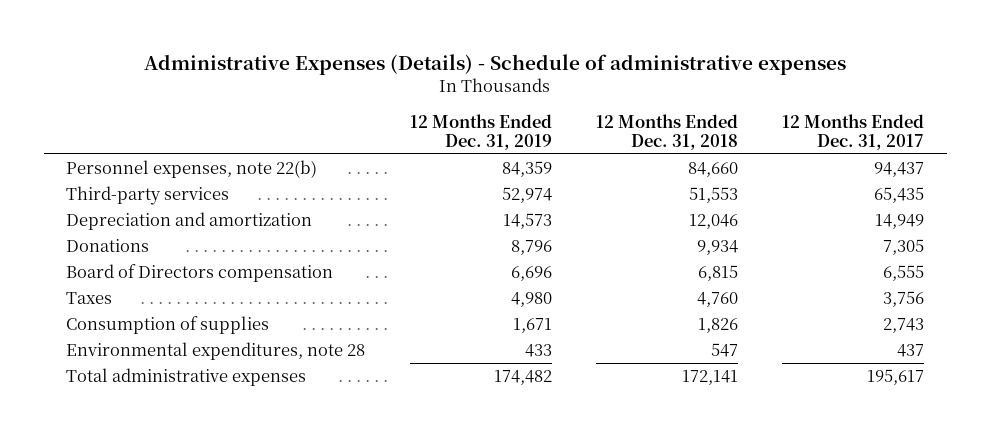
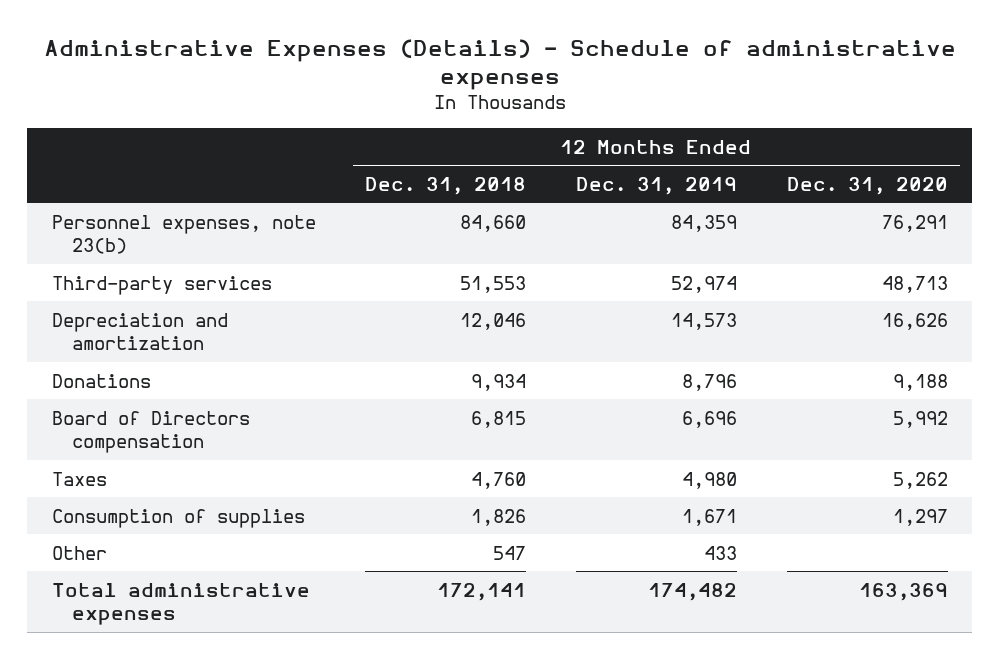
[782,113,925,150] 12 Months Ended Dec. 31, 2017 -> none
none -> [786,176,948,195] Dec. 31, 2020
[66,160,318,179] Personnel expenses, note 22(b) -> [51,214,316,255] Personnel expenses, note 23(b)
[66,342,366,361] Environmental expenditures, note 28 -> [51,545,107,560] Other

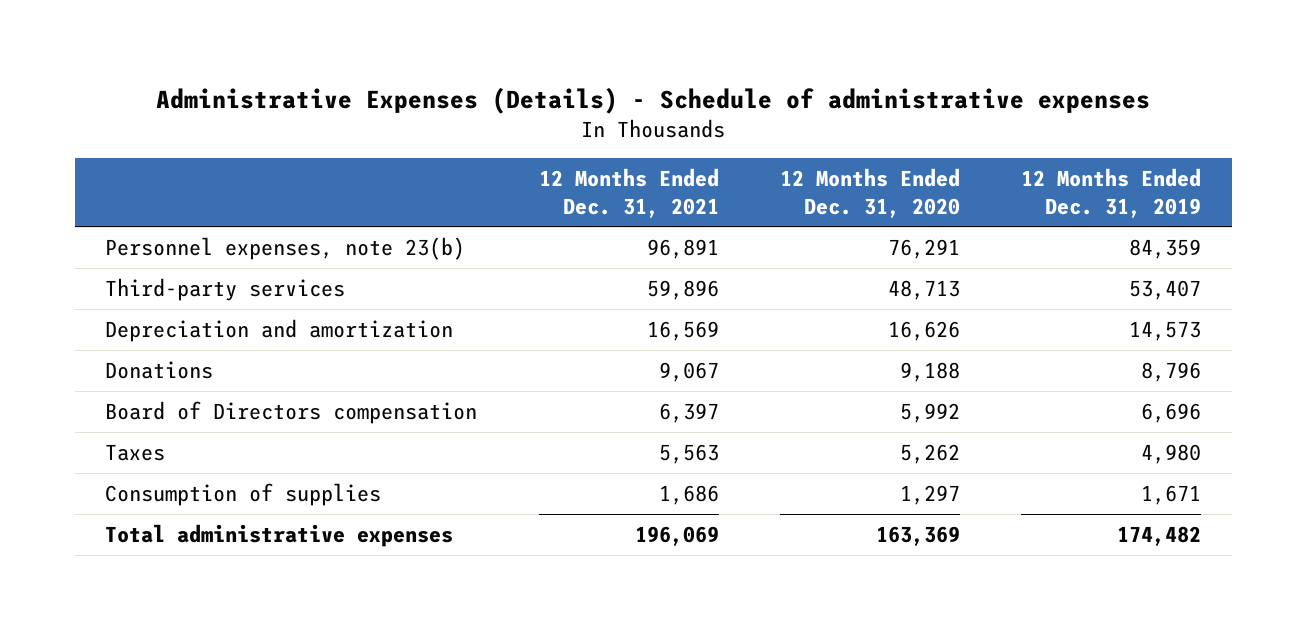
[365,176,527,195] Dec. 31, 2018 -> none
none -> [538,167,719,218] 12 Months Ended Dec. 31, 2021
[670,275,737,293] 52,974 -> [1129,279,1202,300] 53,407
[51,545,107,560] Other -> none

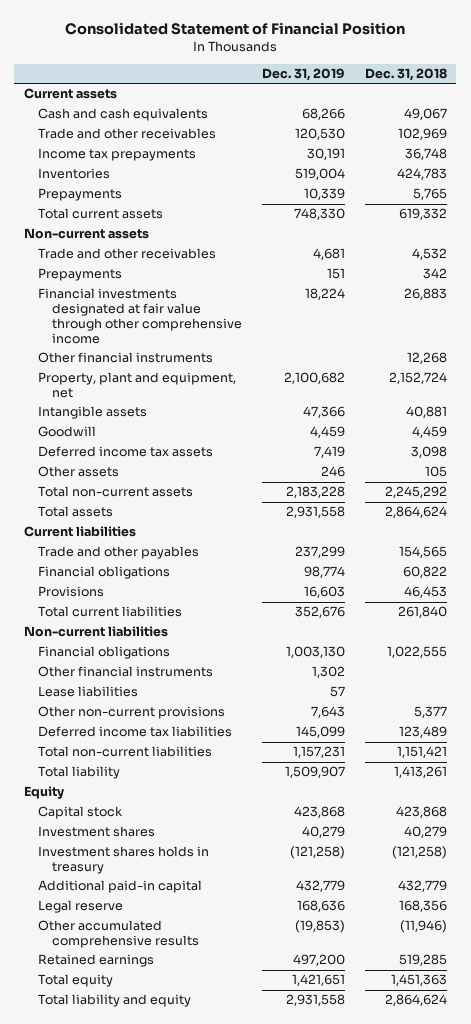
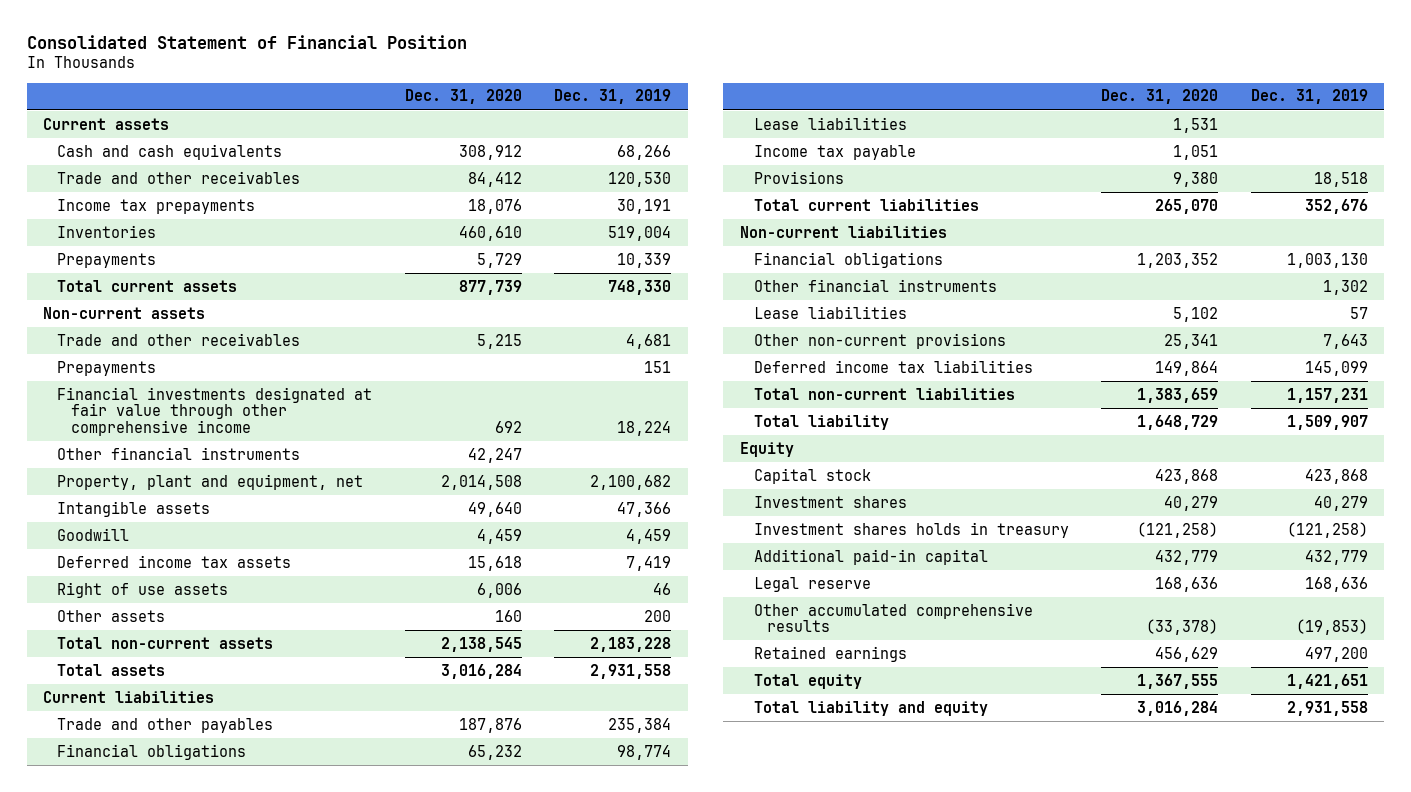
[364,67,447,81] Dec. 31, 2018 -> none
none -> [404,89,522,105] Dec. 31, 2020
none -> [57,581,229,598] Right of use assets
[320,466,345,478] 246 -> [644,609,672,622] 200
[294,546,345,559] 237,299 -> [608,717,672,733] 235,384
none -> [753,116,907,130] Lease liabilities
none -> [753,144,916,160] Income tax payable
[303,586,345,599] 16,603 -> [1313,171,1368,187] 18,518

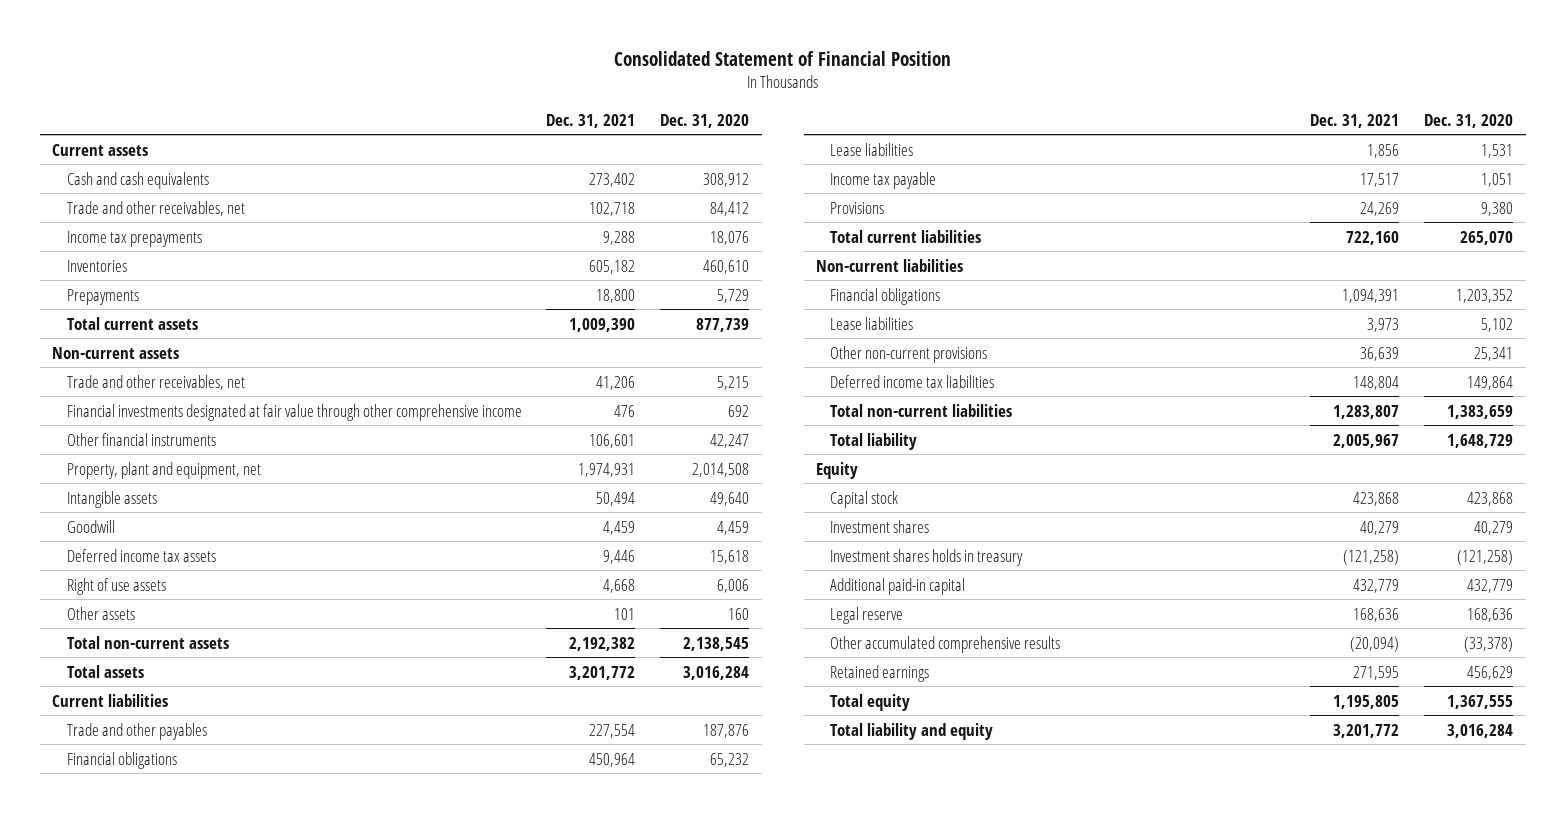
[554,89,672,105] Dec. 31, 2019 -> none
none -> [546,113,636,128] Dec. 31, 2021
[57,170,301,184] Trade and other receivables -> [66,200,245,216] Trade and other receivables, net
[57,360,157,376] Prepayments -> none
[57,332,301,346] Trade and other receivables -> [66,374,245,390] Trade and other receivables, net
[753,278,997,292] Other financial instruments -> none

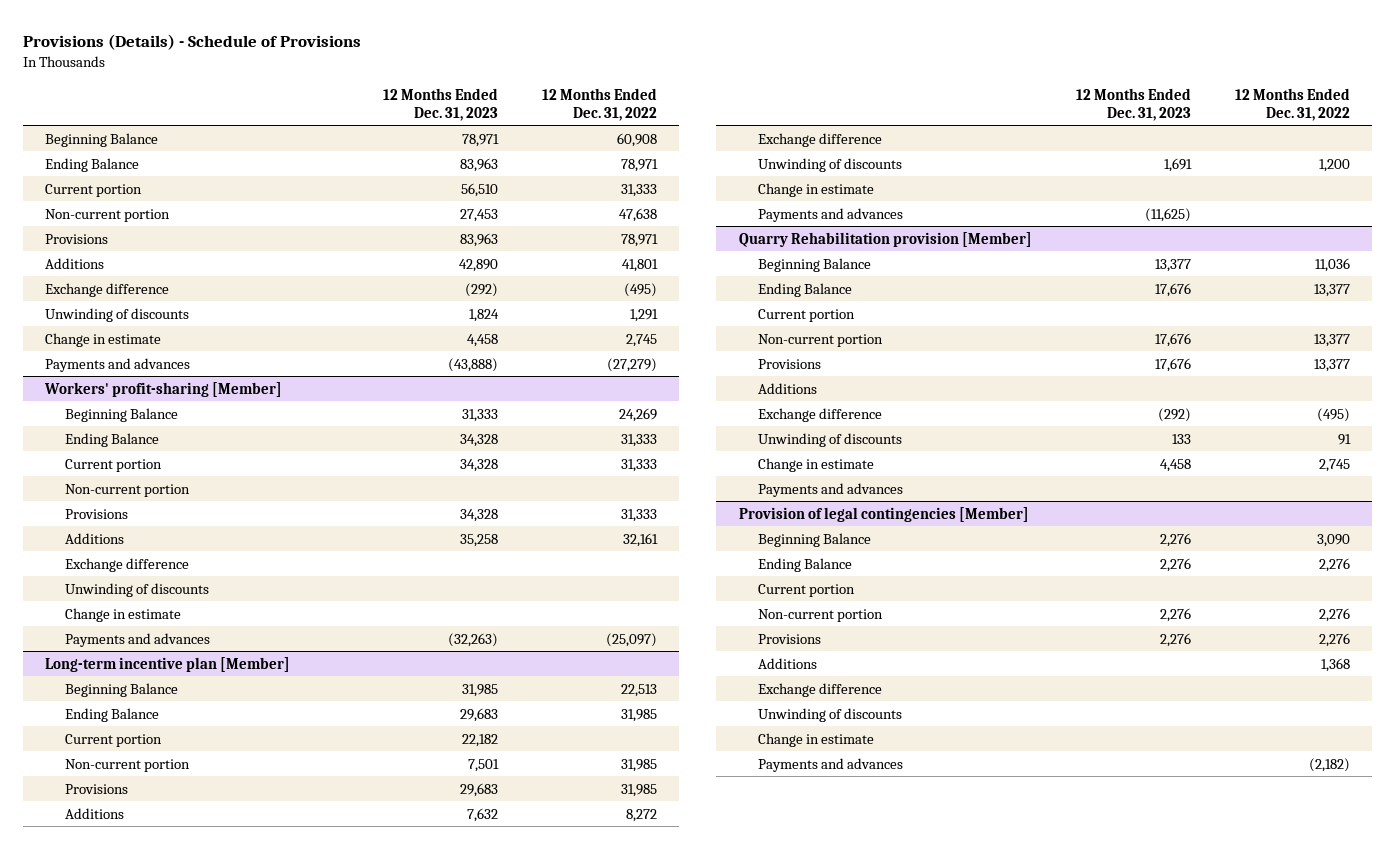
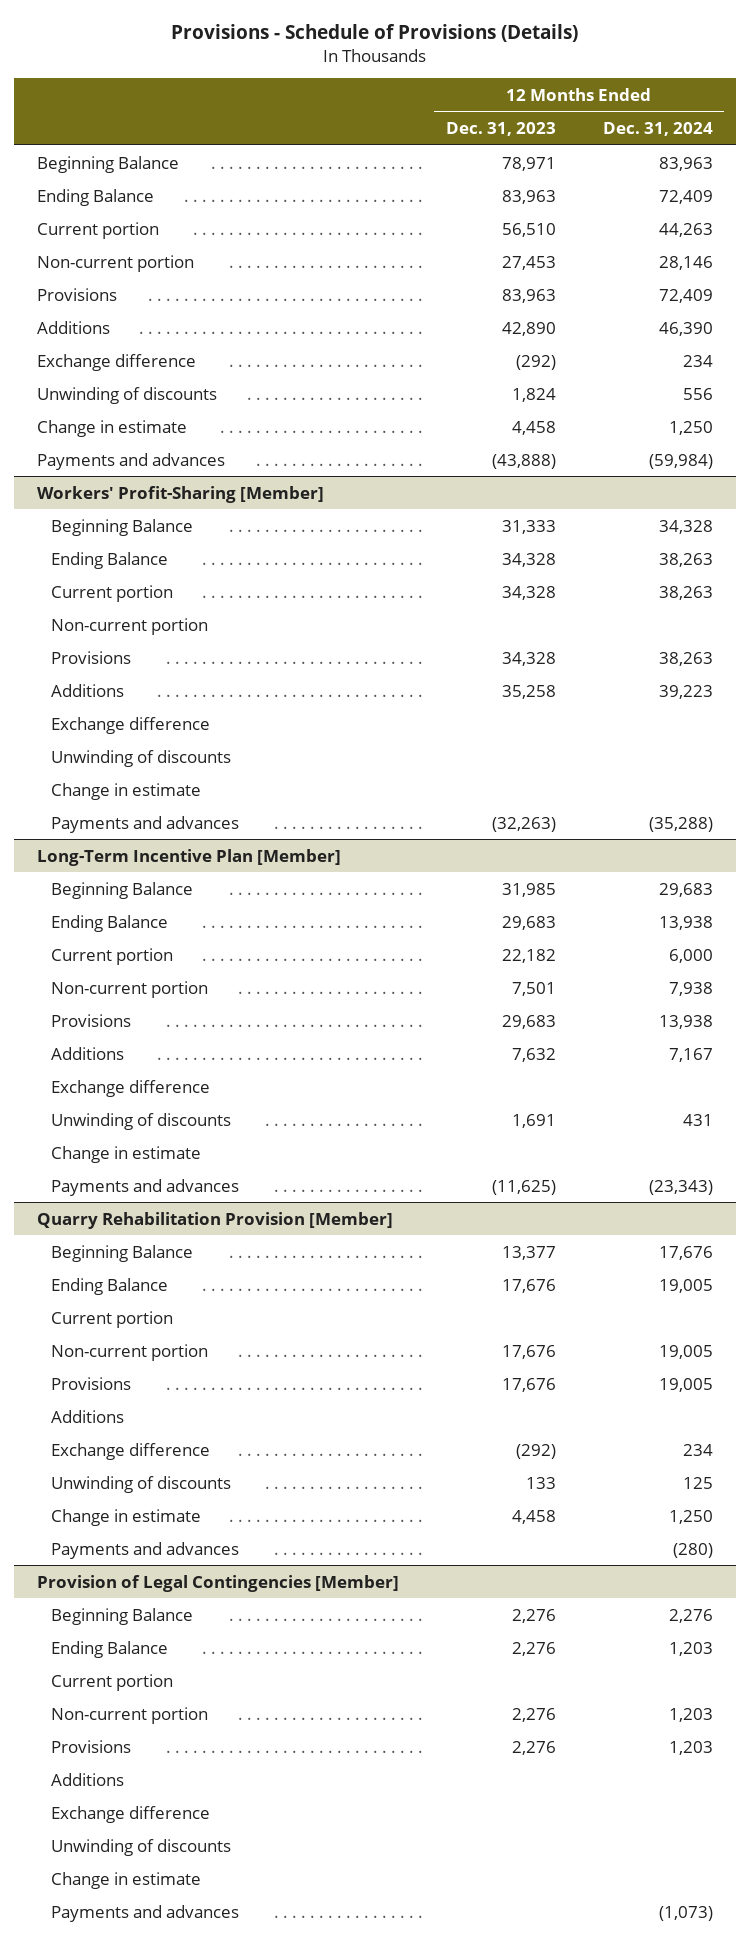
[23,33,362,50] Provisions (Details) - Schedule of Provisions -> [170,24,578,43] Provisions - Schedule of Provisions (Details)
[541,87,657,121] 12 Months Ended Dec. 31, 2022 -> none
none -> [602,121,713,136] Dec. 31, 2024
[44,381,283,397] Workers' profit-sharing [Member] -> [37,485,325,503] Workers' Profit-Sharing [Member]
[45,656,291,672] Long-term incentive plan [Member] -> [37,848,342,866] Long-Term Incentive Plan [Member]
[738,231,1032,247] Quarry Rehabilitation provision [Member] -> [37,1211,394,1229] Quarry Rehabilitation Provision [Member]
[738,506,1029,522] Provision of legal contingencies [Member] -> [37,1574,400,1592] Provision of Legal Contingencies [Member]

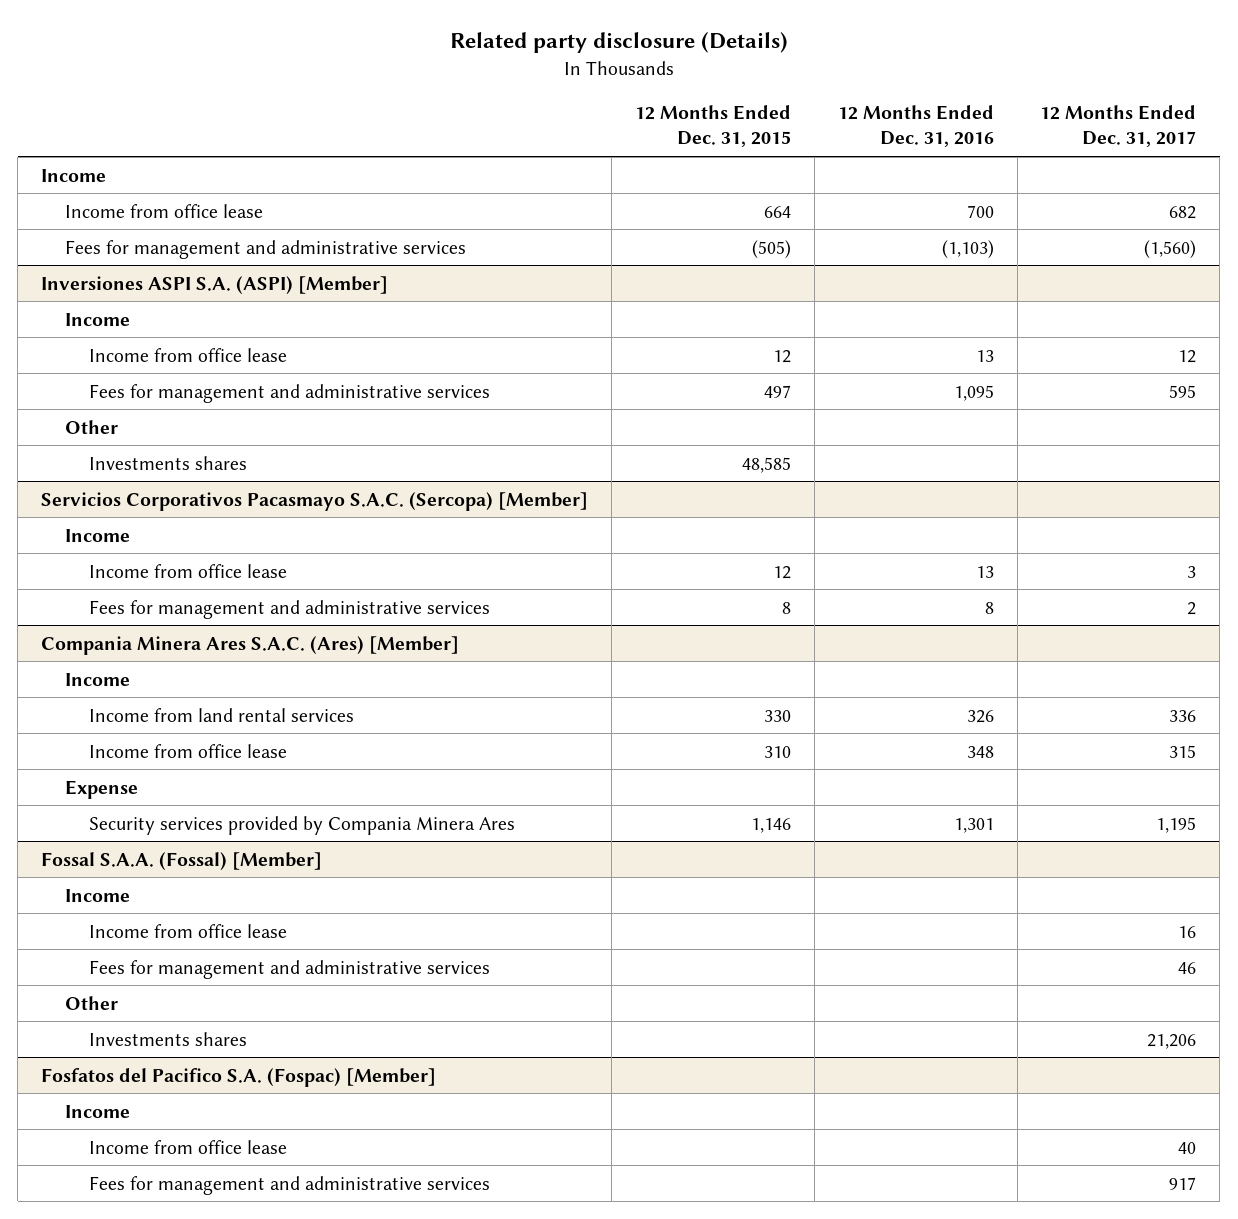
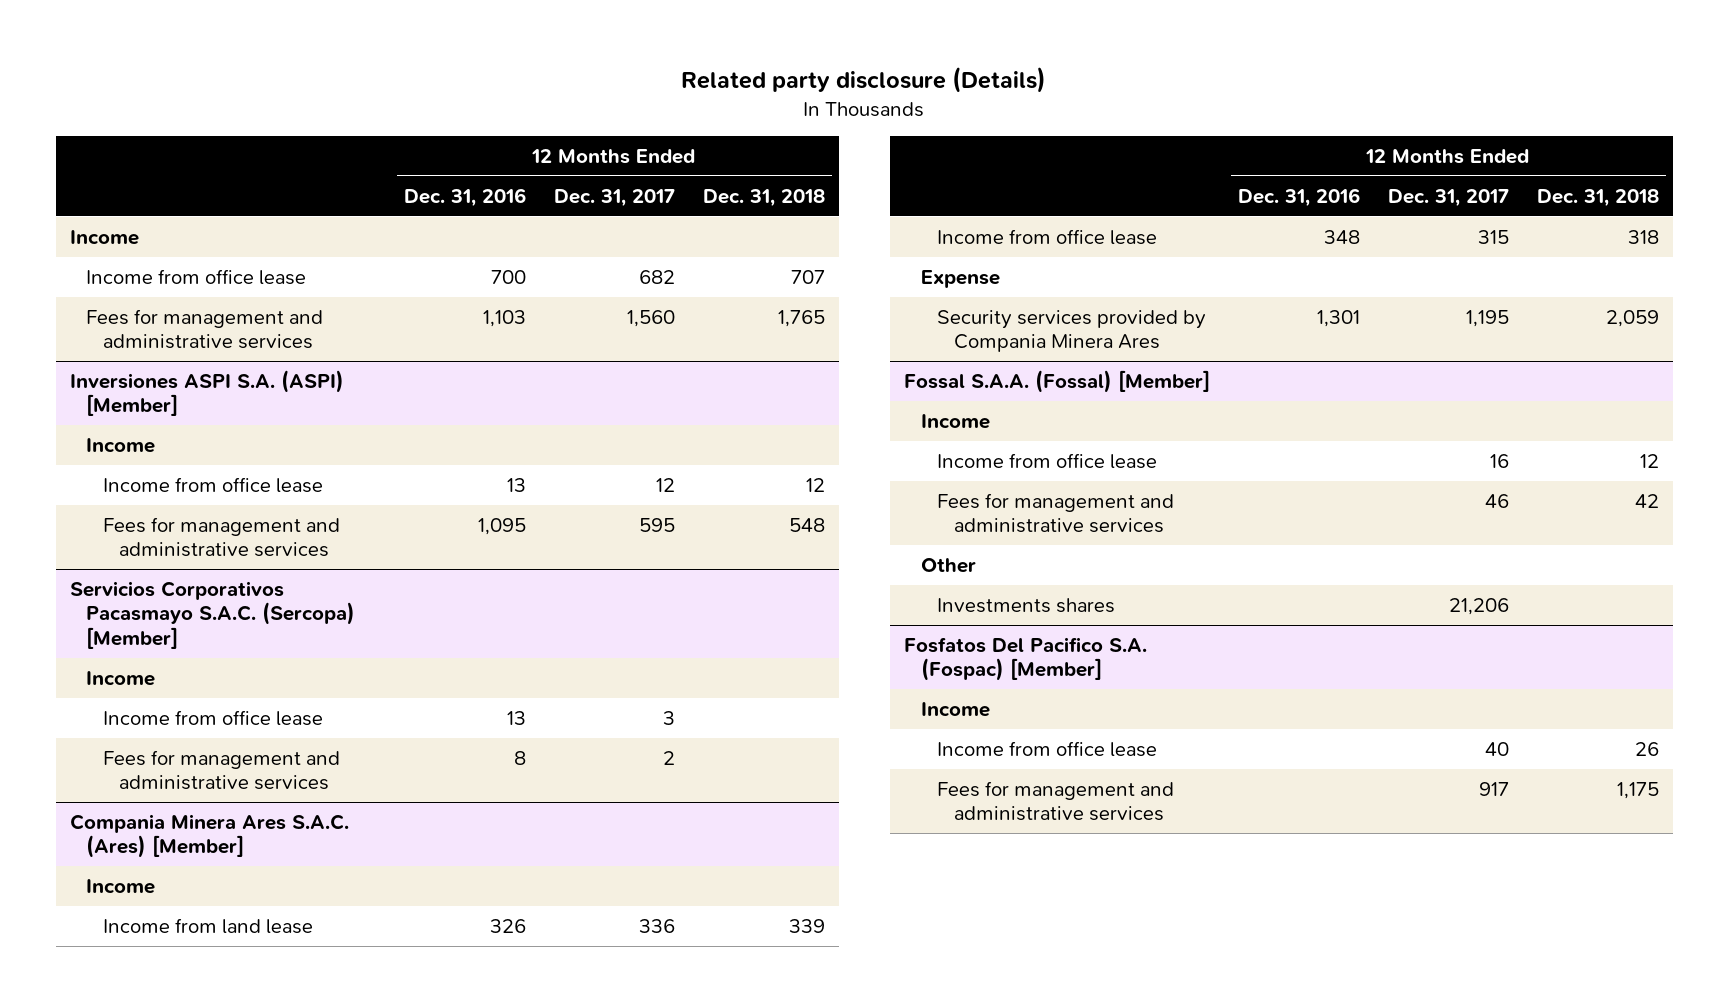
[634,105,791,148] 12 Months Ended Dec. 31, 2015 -> none
none -> [702,188,825,207] Dec. 31, 2018
[941,239,994,258] (1,103) -> [482,309,526,327] 1,103
[1144,239,1197,258] (1,560) -> [626,309,675,327] 1,560
[64,419,118,434] Other -> none
[88,455,247,470] Investments shares -> none
[88,707,354,722] Income from land rental services -> [102,917,313,934] Income from land lease
[41,1067,437,1087] Fosfatos del Pacifico S.A. (Fospac) [Member] -> [904,636,1148,682] Fosfatos Del Pacifico S.A. (Fospac) [Member]

